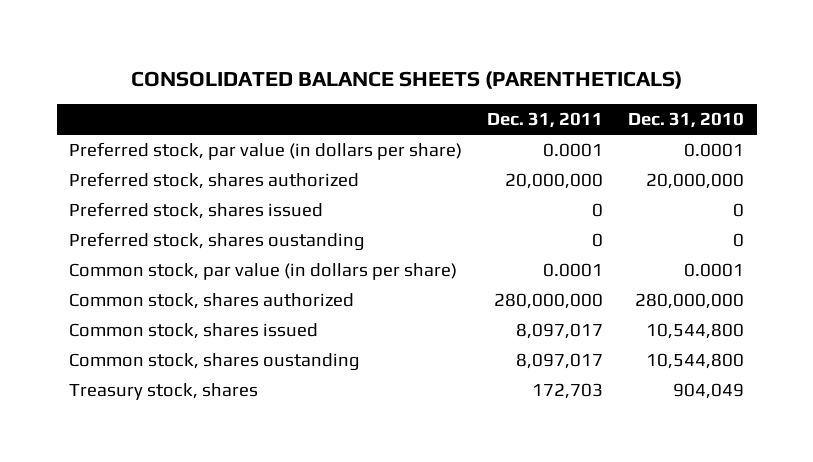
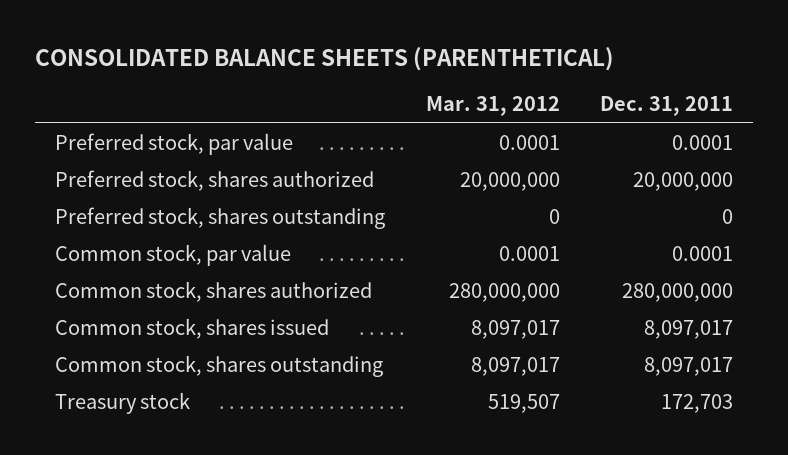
[130,70,682,89] CONSOLIDATED BALANCE SHEETS (PARENTHETICALS) -> [34,46,614,71] CONSOLIDATED BALANCE SHEETS (PARENTHETICAL)
[628,112,745,129] Dec. 31, 2010 -> none
none -> [425,96,560,117] Mar. 31, 2012
[69,142,463,161] Preferred stock, par value (in dollars per share) -> [55,132,294,155] Preferred stock, par value
[69,202,324,220] Preferred stock, shares issued -> none
[69,232,366,252] Preferred stock, shares oustanding -> [55,206,386,229] Preferred stock, shares outstanding
[69,263,458,281] Common stock, par value (in dollars per share) -> [55,243,292,266] Common stock, par value
[69,353,361,372] Common stock, shares oustanding -> [55,354,384,377] Common stock, shares outstanding
[69,383,259,401] Treasury stock, shares -> [55,391,191,414] Treasury stock

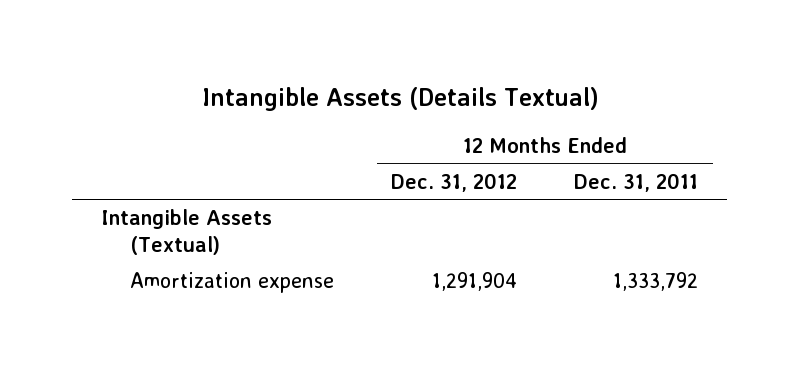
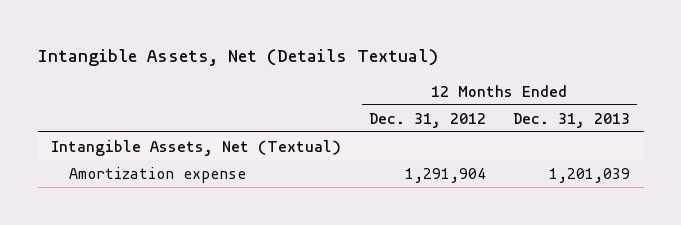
[201,86,599,111] Intangible Assets (Details Textual) -> [37,49,438,67] Intangible Assets, Net (Details Textual)
[574,172,699,192] Dec. 31, 2011 -> none
none -> [513,112,631,128] Dec. 31, 2013
[100,209,272,256] Intangible Assets (Textual) -> [51,139,342,156] Intangible Assets, Net (Textual)

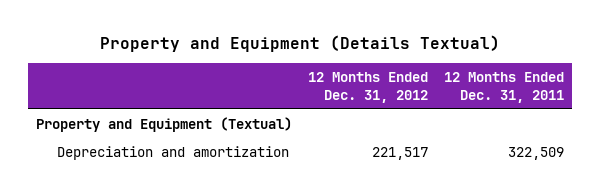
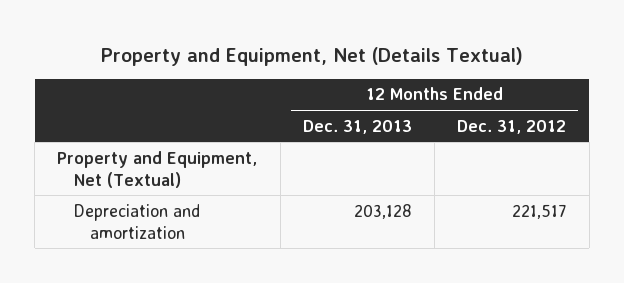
[100,35,501,53] Property and Equipment (Details Textual) -> [100,46,523,66] Property and Equipment, Net (Details Textual)
[444,72,565,103] 12 Months Ended Dec. 31, 2011 -> none
none -> [302,119,412,134] Dec. 31, 2013
[36,117,293,133] Property and Equipment (Textual) -> [57,150,258,188] Property and Equipment, Net (Textual)

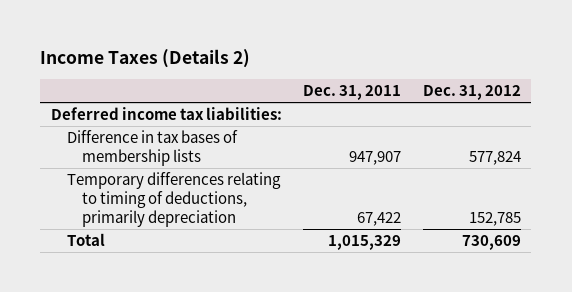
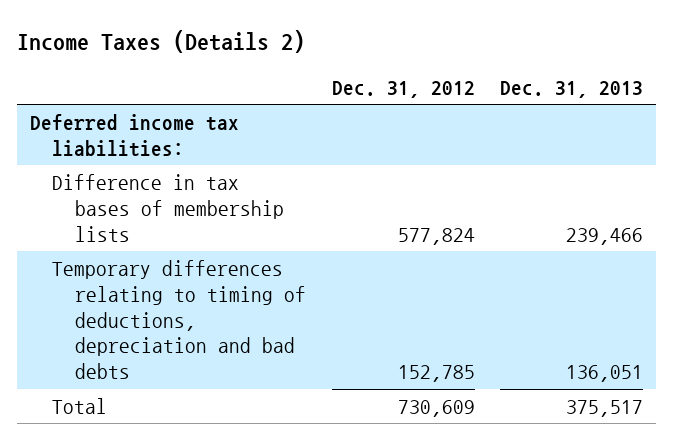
[303,85,402,101] Dec. 31, 2011 -> none
none -> [500,80,644,98] Dec. 31, 2013
[66,172,281,228] Temporary differences relating to timing of deductions, primarily depreciation -> [52,259,306,380] Temporary differences relating to timing of deductions, depreciation and bad debts

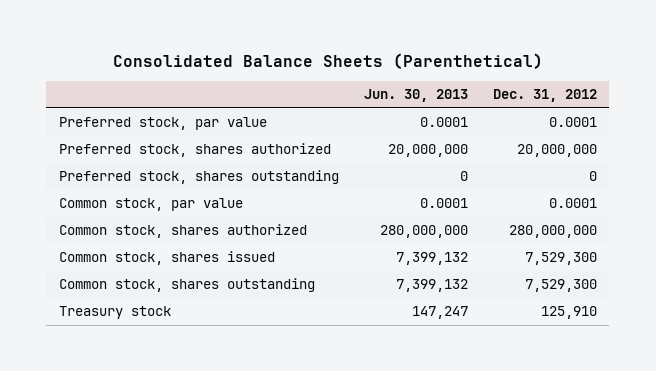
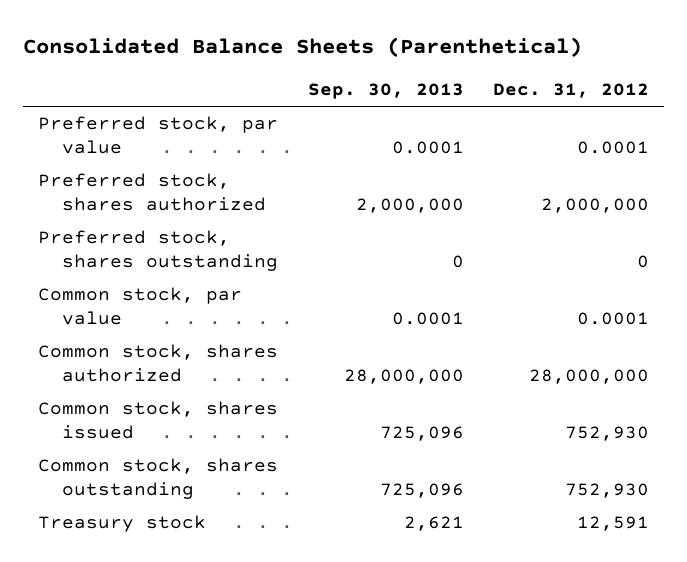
[363,89,468,103] Jun. 30, 2013 -> none
none -> [307,83,464,100] Sep. 30, 2013
[516,144,597,158] 20,000,000 -> [540,197,649,213] 2,000,000
[508,225,597,239] 280,000,000 -> [528,368,649,384] 28,000,000
[524,252,597,266] 7,529,300 -> [564,425,649,441] 752,930
[524,279,597,293] 7,529,300 -> [564,482,649,498] 752,930
[540,306,597,320] 125,910 -> [576,516,649,532] 12,591

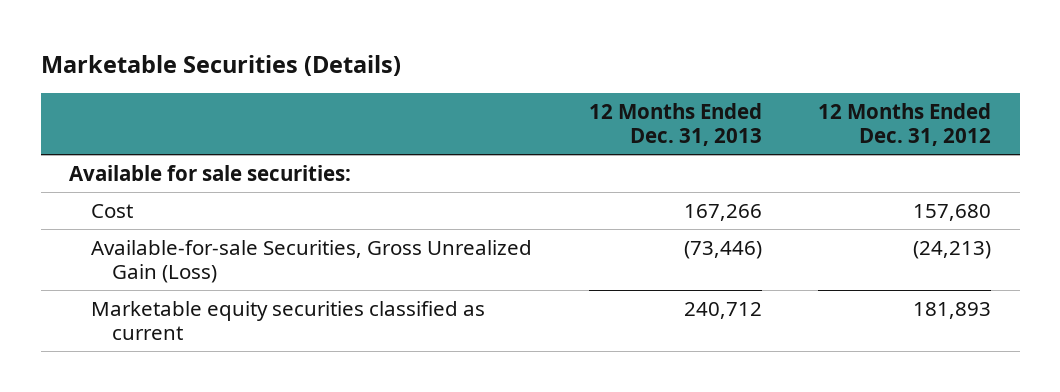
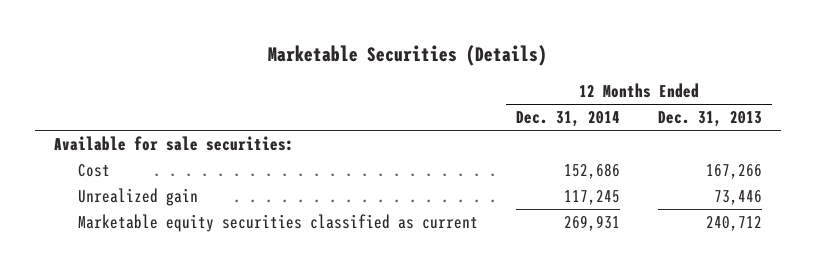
[818,103,992,147] 12 Months Ended Dec. 31, 2012 -> none
none -> [515,111,620,128] Dec. 31, 2014
[90,239,532,283] Available-for-sale Securities, Gross Unrealized Gain (Loss) -> [77,188,198,207] Unrealized gain
[683,240,762,259] (73,446) -> [714,190,763,206] 73,446

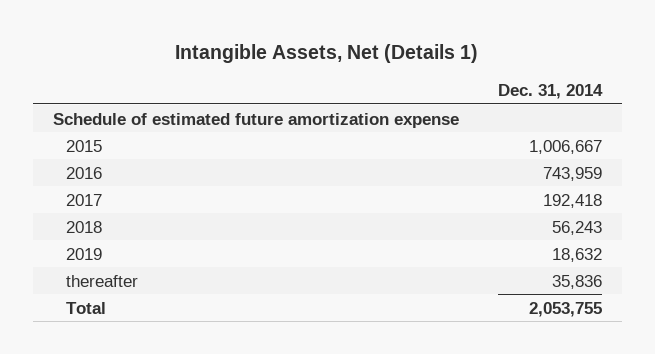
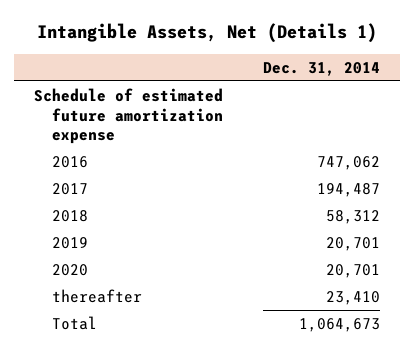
[65,139,102,152] 2015 -> none
[543,166,603,181] 743,959 -> [317,155,381,170] 747,062
[543,193,603,208] 192,418 -> [317,182,381,197] 194,487
[552,220,603,235] 56,243 -> [326,209,381,224] 58,312
[552,247,603,262] 18,632 -> [326,236,381,251] 20,701
none -> [51,263,88,276] 2020
[552,274,603,289] 35,836 -> [326,290,381,305] 23,410
[529,301,603,317] 2,053,755 -> [299,317,381,332] 1,064,673

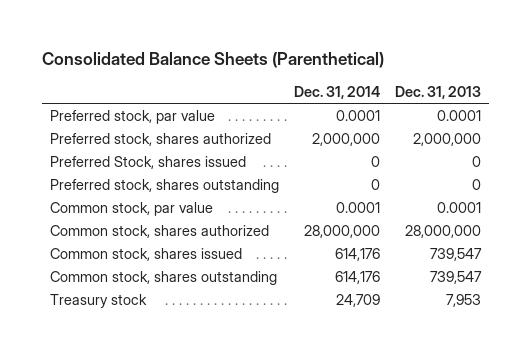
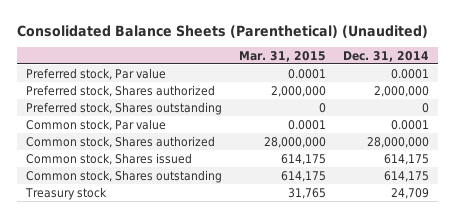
[42,52,385,69] Consolidated Balance Sheets (Parenthetical) -> [17,24,429,38] Consolidated Balance Sheets (Parenthetical) (Unaudited)
[395,86,482,100] Dec. 31, 2013 -> none
none -> [239,50,327,62] Mar. 31, 2015
[50,156,247,170] Preferred Stock, shares issued -> none
[50,110,216,125] Preferred stock, par value -> [25,67,166,80] Preferred stock, Par value
[50,133,272,147] Preferred stock, shares authorized -> [25,84,215,97] Preferred stock, Shares authorized
[50,179,280,194] Preferred stock, shares outstanding -> [25,101,222,115] Preferred stock, Shares outstanding
[50,202,214,217] Common stock, par value -> [25,118,166,131] Common stock, Par value
[50,225,270,239] Common stock, shares authorized -> [25,135,215,148] Common stock, Shares authorized
[50,248,243,262] Common stock, shares issued -> [25,152,192,165] Common stock, Shares issued
[335,248,381,262] 614,176 -> [384,153,430,165] 614,175
[50,271,278,286] Common stock, shares outstanding -> [25,169,222,183] Common stock, Shares outstanding
[335,271,381,285] 614,176 -> [384,170,430,182] 614,175

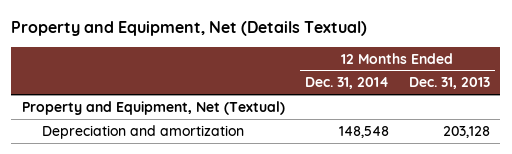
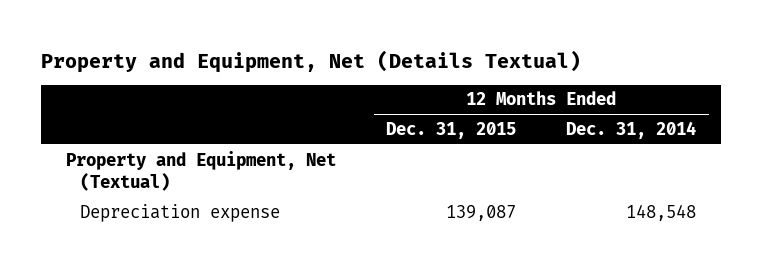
[409,77,491,90] Dec. 31, 2013 -> none
none -> [386,121,517,139] Dec. 31, 2015
[42,124,245,139] Depreciation and amortization -> [80,203,281,222] Depreciation expense

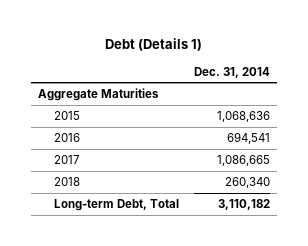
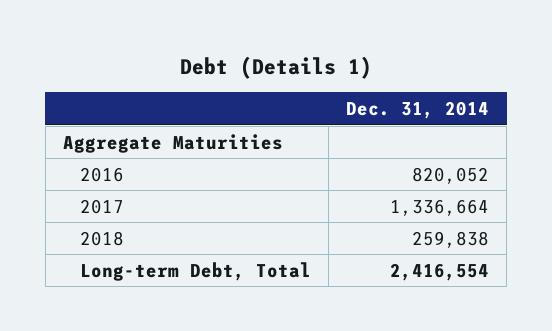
[54,111,81,121] 2015 -> none
[226,132,270,145] 694,541 -> [412,166,490,184] 820,052
[216,155,270,167] 1,086,665 -> [390,198,490,216] 1,336,664
[224,177,270,189] 260,340 -> [412,230,490,248] 259,838
[217,199,270,211] 3,110,182 -> [390,262,490,281] 2,416,554

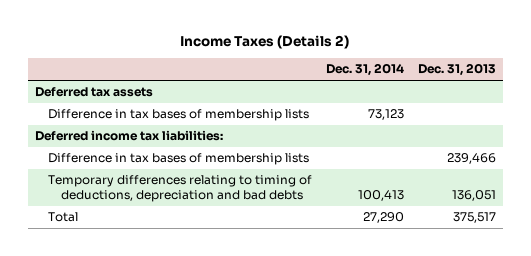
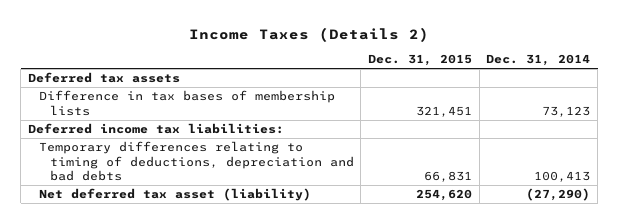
[417,63,496,77] Dec. 31, 2013 -> none
none -> [367,54,472,67] Dec. 31, 2015
[47,153,309,166] Difference in tax bases of membership lists -> none
[47,212,78,223] Total -> none
none -> [38,188,311,202] Net deferred tax asset (liability)

